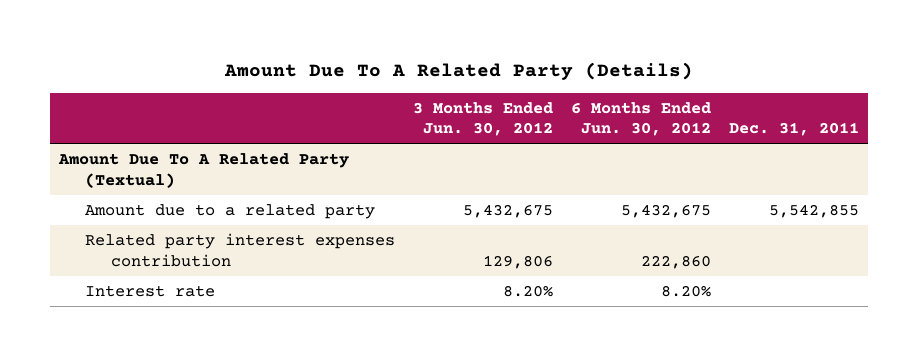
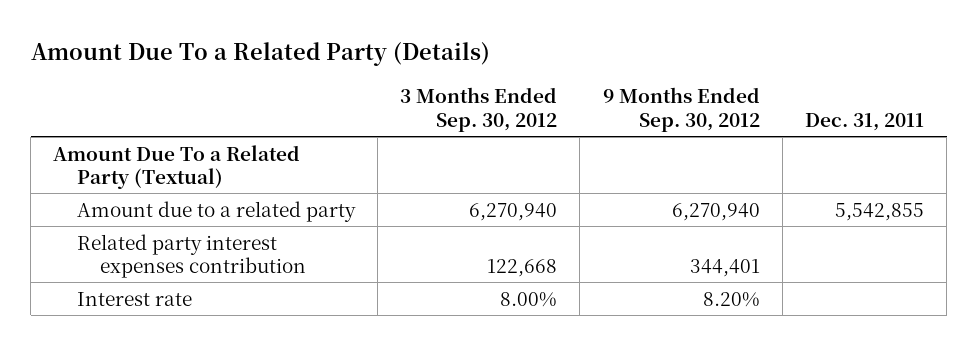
[223,62,693,81] Amount Due To A Related Party (Details) -> [30,42,490,67] Amount Due To a Related Party (Details)
[412,101,553,137] 3 Months Ended Jun. 30, 2012 -> none
[570,101,711,137] 6 Months Ended Jun. 30, 2012 -> none
none -> [400,87,558,132] 3 Months Ended Sep. 30, 2012
none -> [602,87,760,132] 9 Months Ended Sep. 30, 2012
[57,152,349,188] Amount Due To A Related Party (Textual) -> [53,144,301,189] Amount Due To a Related Party (Textual)

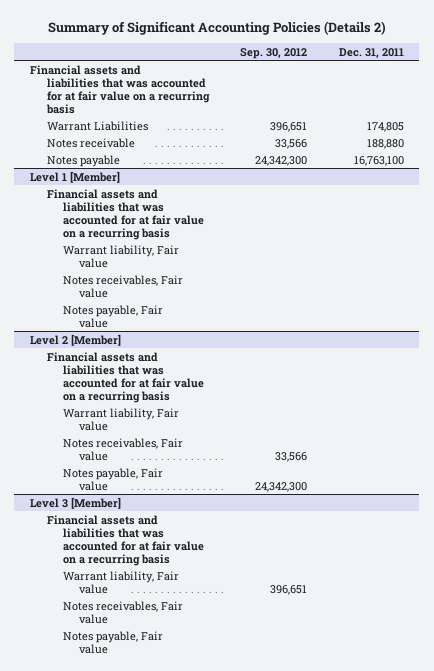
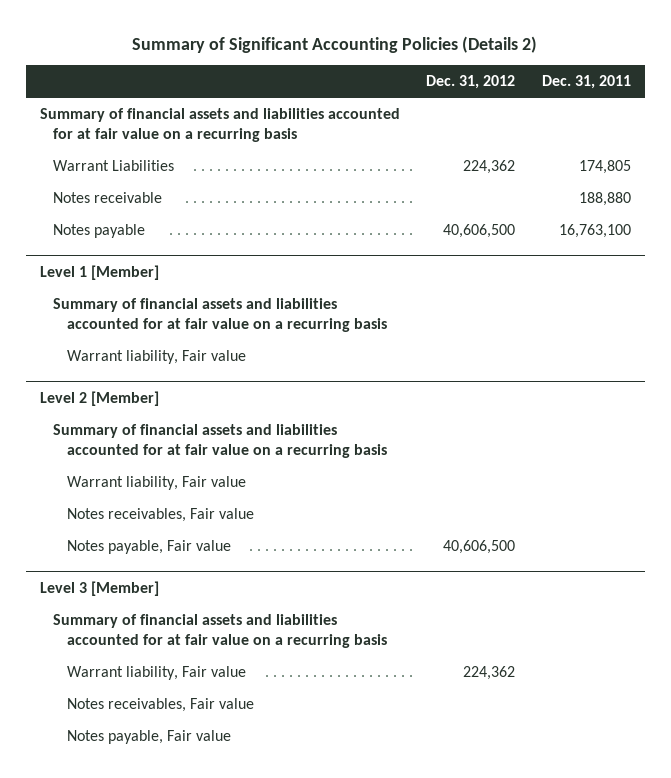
[240,47,308,59] Sep. 30, 2012 -> none
none -> [426,75,516,90] Dec. 31, 2012
[30,64,210,114] Financial assets and liabilities that was accounted for at fair value on a recurring basis -> [39,107,400,142] Summary of financial assets and liabilities accounted for at fair value on a recurring basis
[46,188,204,240] Financial assets and liabilities that was accounted for at fair value on a recurring basis -> [53,297,388,332] Summary of financial assets and liabilities accounted for at fair value on a recurring basis
[62,274,183,298] Notes receivables, Fair value -> none
[62,304,163,328] Notes payable, Fair value -> none
[46,351,204,403] Financial assets and liabilities that was accounted for at fair value on a recurring basis -> [53,423,388,458] Summary of financial assets and liabilities accounted for at fair value on a recurring basis
[46,514,204,566] Financial assets and liabilities that was accounted for at fair value on a recurring basis -> [53,613,388,648] Summary of financial assets and liabilities accounted for at fair value on a recurring basis

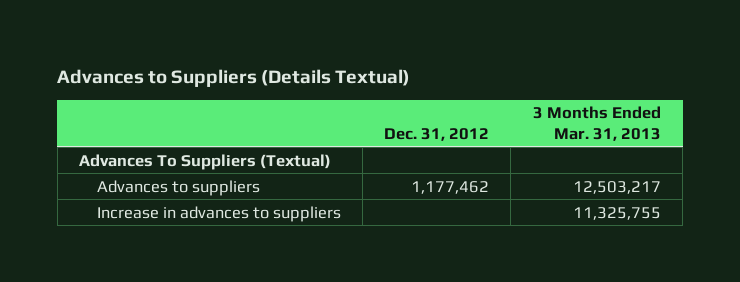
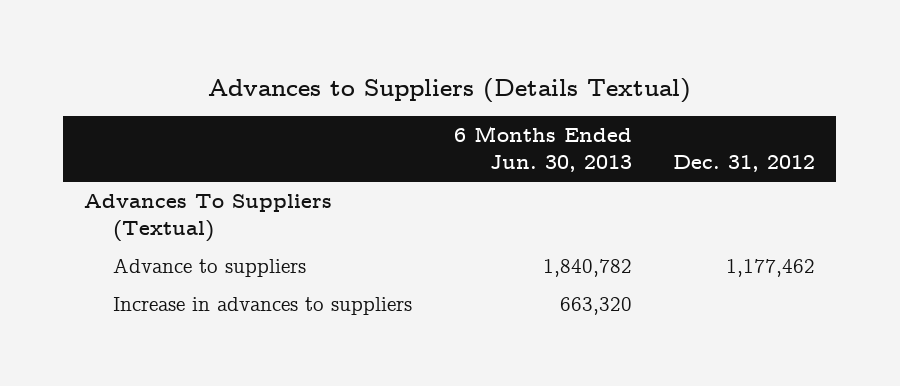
[532,106,661,141] 3 Months Ended Mar. 31, 2013 -> none
none -> [453,126,632,173] 6 Months Ended Jun. 30, 2013
[96,179,260,196] Advances to suppliers -> [112,258,306,278] Advance to suppliers

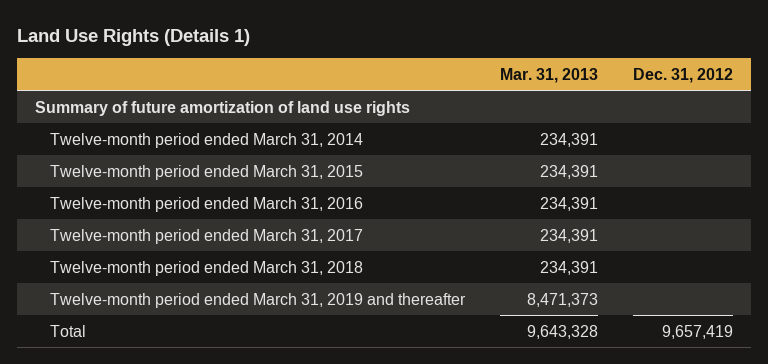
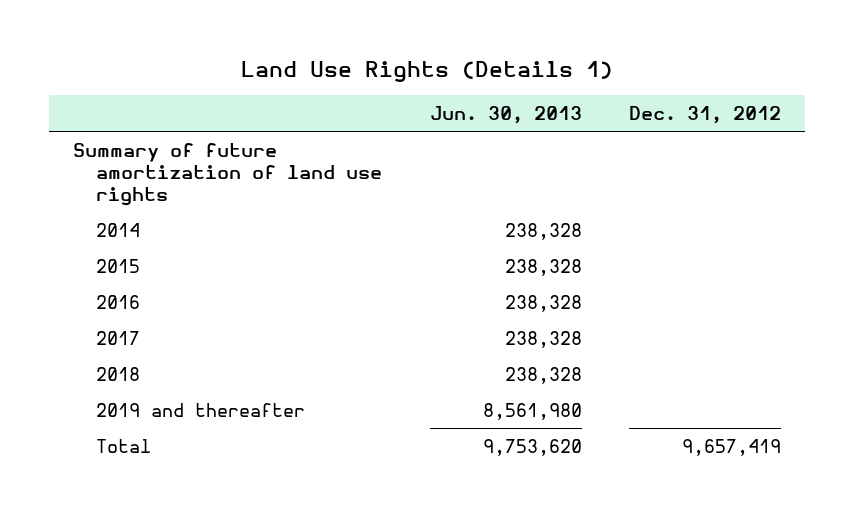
[500,67,599,83] Mar. 31, 2013 -> none
none -> [429,105,582,124] Jun. 30, 2013
[50,132,364,148] Twelve-month period ended March 31, 2014 -> [96,222,141,237] 2014
[50,164,364,180] Twelve-month period ended March 31, 2015 -> [96,258,141,273] 2015
[50,196,364,212] Twelve-month period ended March 31, 2016 -> [96,294,141,309] 2016
[50,228,364,244] Twelve-month period ended March 31, 2017 -> [96,330,141,345] 2017
[50,260,364,276] Twelve-month period ended March 31, 2018 -> [96,366,141,381] 2018
[50,292,467,308] Twelve-month period ended March 31, 2019 and thereafter -> [96,402,306,417] 2019 and thereafter

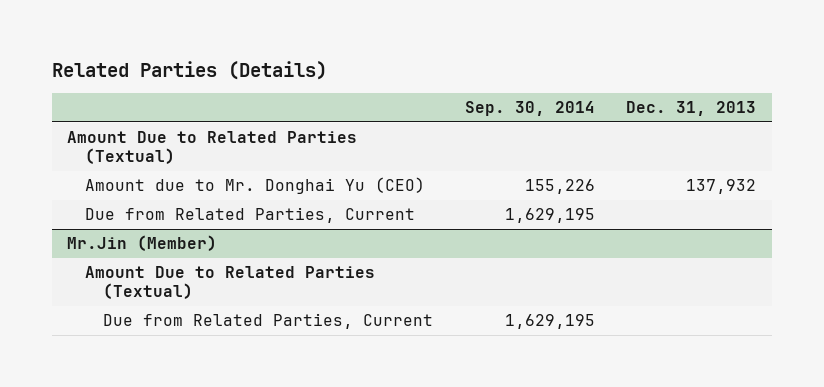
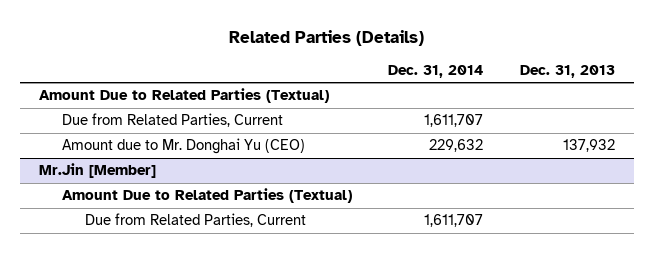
[464,101,595,117] Sep. 30, 2014 -> none
none -> [388,64,484,78] Dec. 31, 2014
[85,177,426,195] Amount due to Mr. Donghai Yu (CEO) -> [61,138,305,155] Amount due to Mr. Donghai Yu (CEO)
[67,235,218,252] Mr.Jin (Member) -> [38,163,156,179] Mr.Jin [Member]

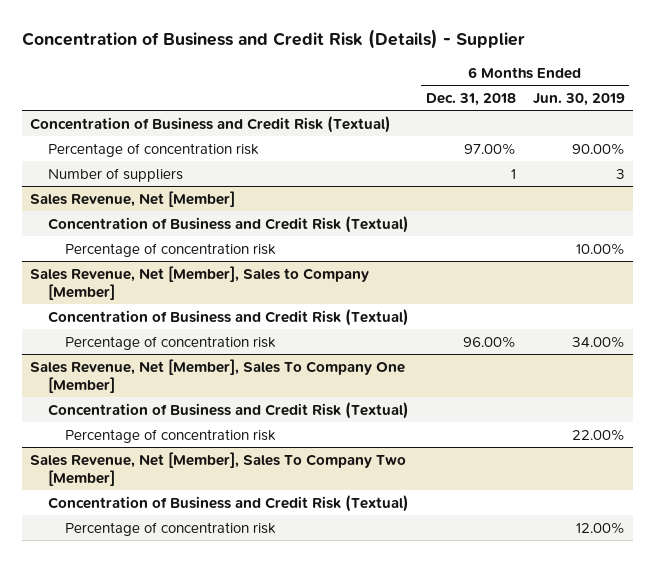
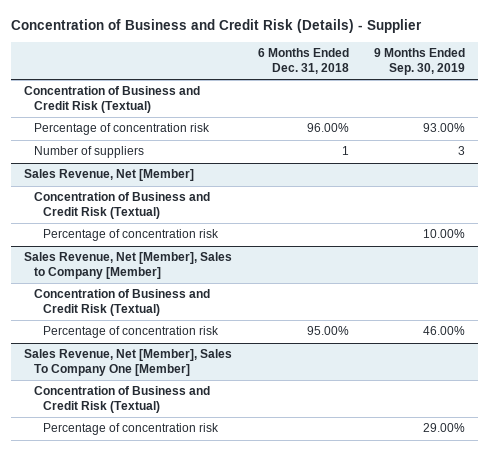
[532,92,625,106] Jun. 30, 2019 -> none
none -> [373,48,465,76] 9 Months Ended Sep. 30, 2019
[463,142,516,155] 97.00% -> [306,123,349,133] 96.00%
[462,335,516,348] 96.00% -> [306,326,349,336] 95.00%
[30,451,407,487] Sales Revenue, Net [Member], Sales To Company Two [Member] -> none
[47,494,409,512] Concentration of Business and Credit Risk (Textual) -> none
[64,521,276,536] Percentage of concentration risk -> none

